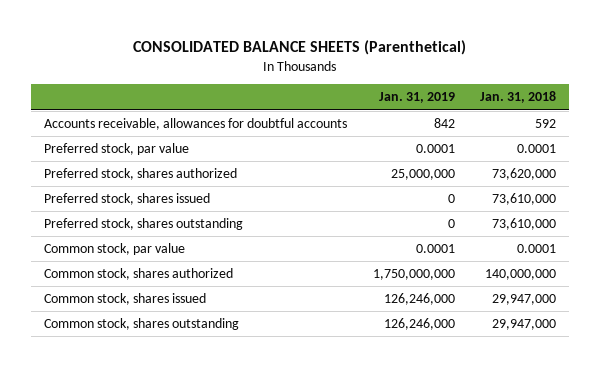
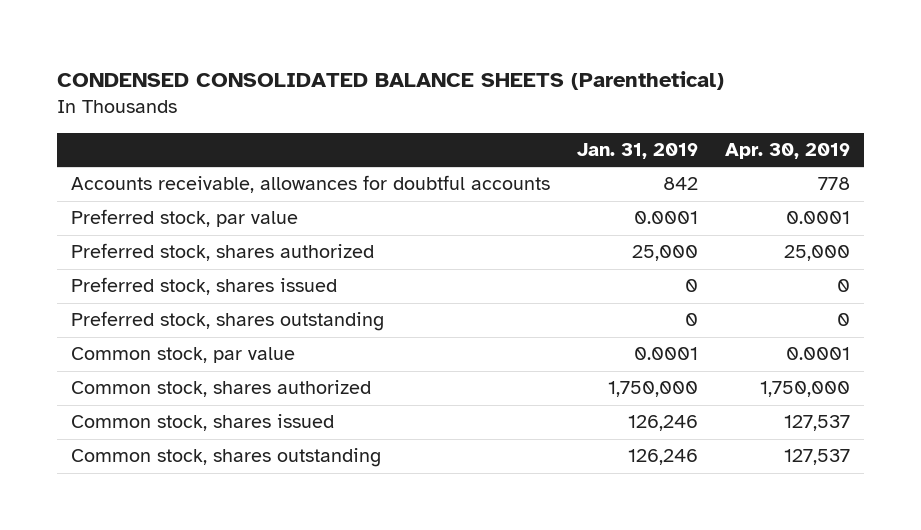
[133,40,467,56] CONSOLIDATED BALANCE SHEETS (Parenthetical) -> [57,71,725,91] CONDENSED CONSOLIDATED BALANCE SHEETS (Parenthetical)
[480,91,557,104] Jan. 31, 2018 -> none
none -> [725,142,851,159] Apr. 30, 2019
[390,169,455,181] 25,000,000 -> [632,245,699,262] 25,000
[372,269,455,281] 1,750,000,000 -> [608,381,699,398] 1,750,000
[383,293,455,306] 126,246,000 -> [628,415,699,432] 126,246
[383,318,455,331] 126,246,000 -> [628,449,699,466] 126,246

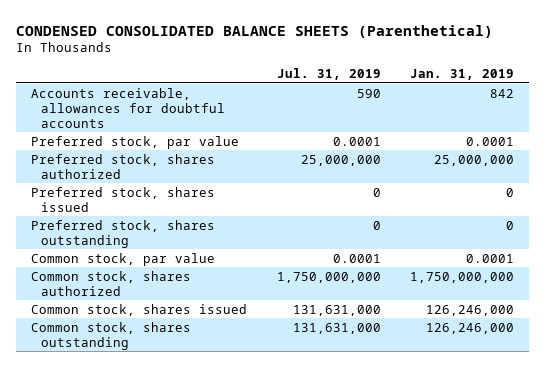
[725,142,851,159] Apr. 30, 2019 -> none
none -> [276,68,381,81] Jul. 31, 2019
[632,245,699,262] 25,000 -> [434,154,515,166] 25,000,000
[608,381,699,398] 1,750,000 -> [410,271,515,283] 1,750,000,000
[628,415,699,432] 126,246 -> [426,304,515,316] 126,246,000
[628,449,699,466] 126,246 -> [426,322,515,334] 126,246,000

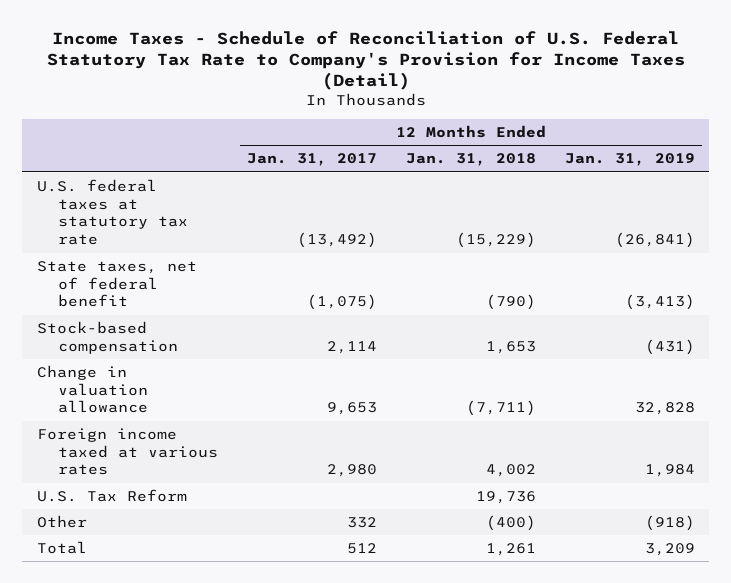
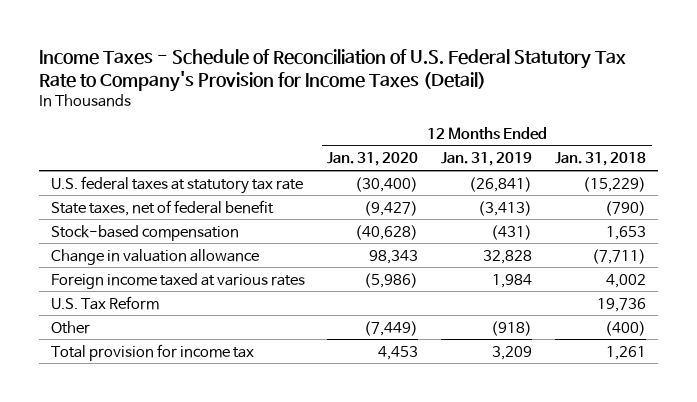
[246,153,377,167] Jan. 31, 2017 -> none
none -> [327,152,419,167] Jan. 31, 2020
[36,541,87,555] Total -> [50,343,254,361] Total provision for income tax

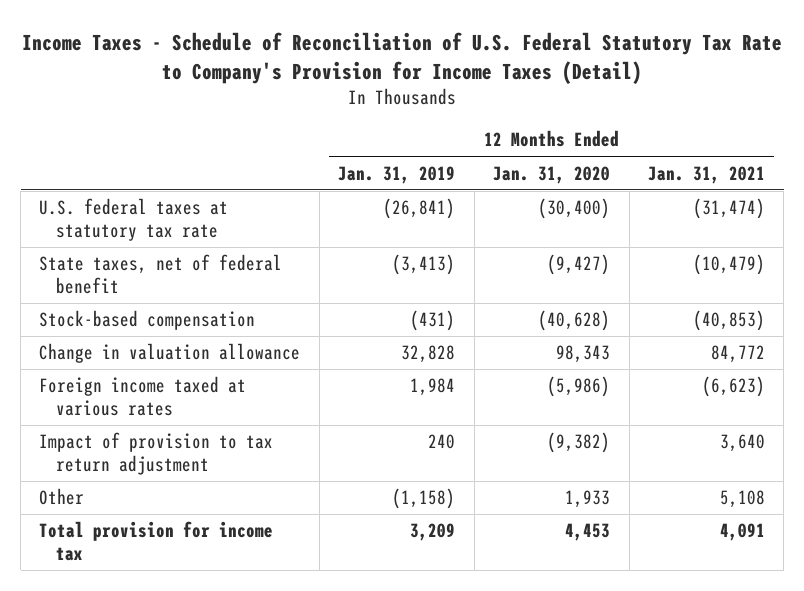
[555,152,647,167] Jan. 31, 2018 -> none
none -> [647,165,765,184] Jan. 31, 2021
[50,295,159,310] U.S. Tax Reform -> none
none -> [39,432,274,475] Impact of provision to tax return adjustment
[364,320,419,336] (7,449) -> [565,490,611,509] 1,933
[491,320,533,336] (918) -> [392,488,456,510] (1,158)

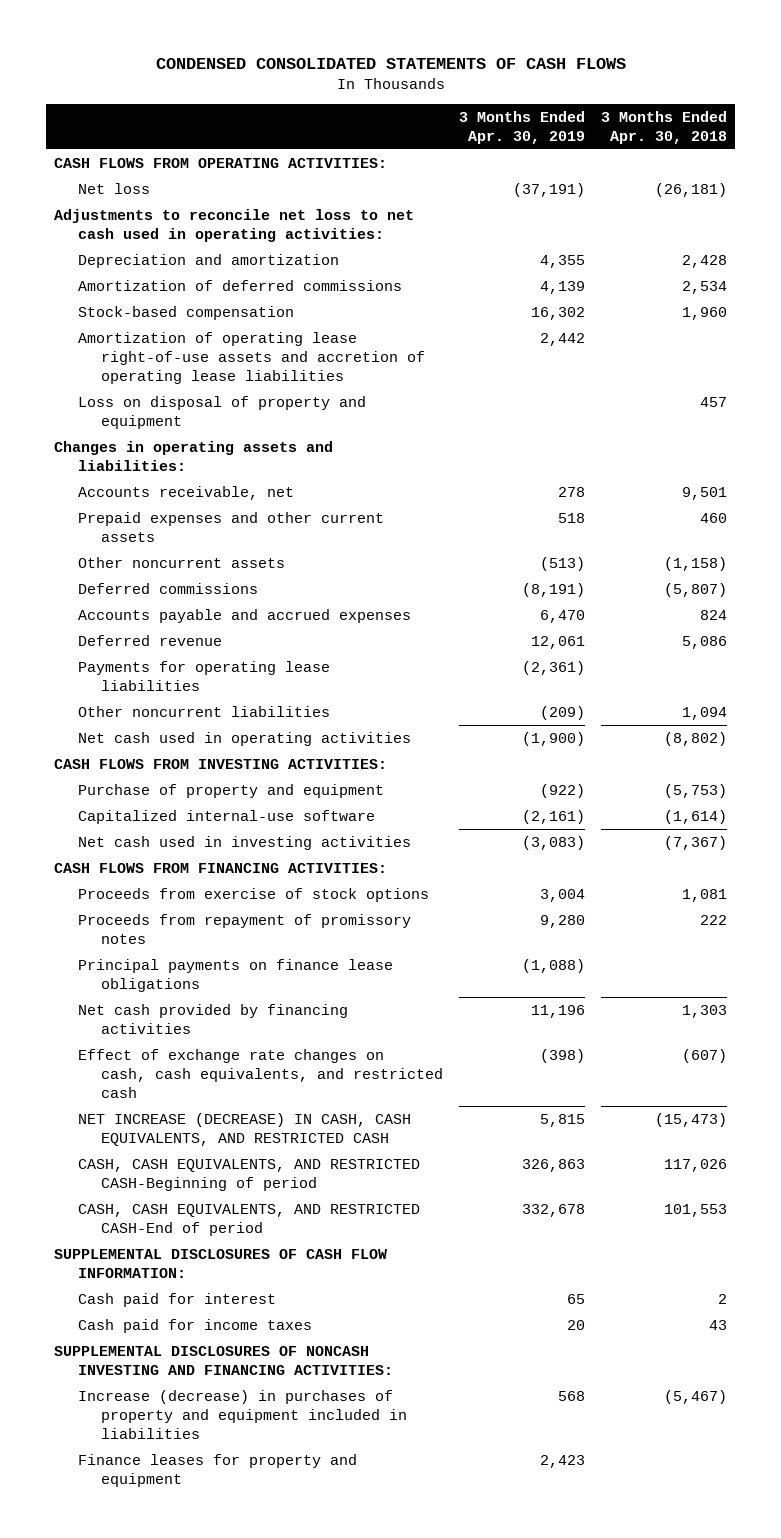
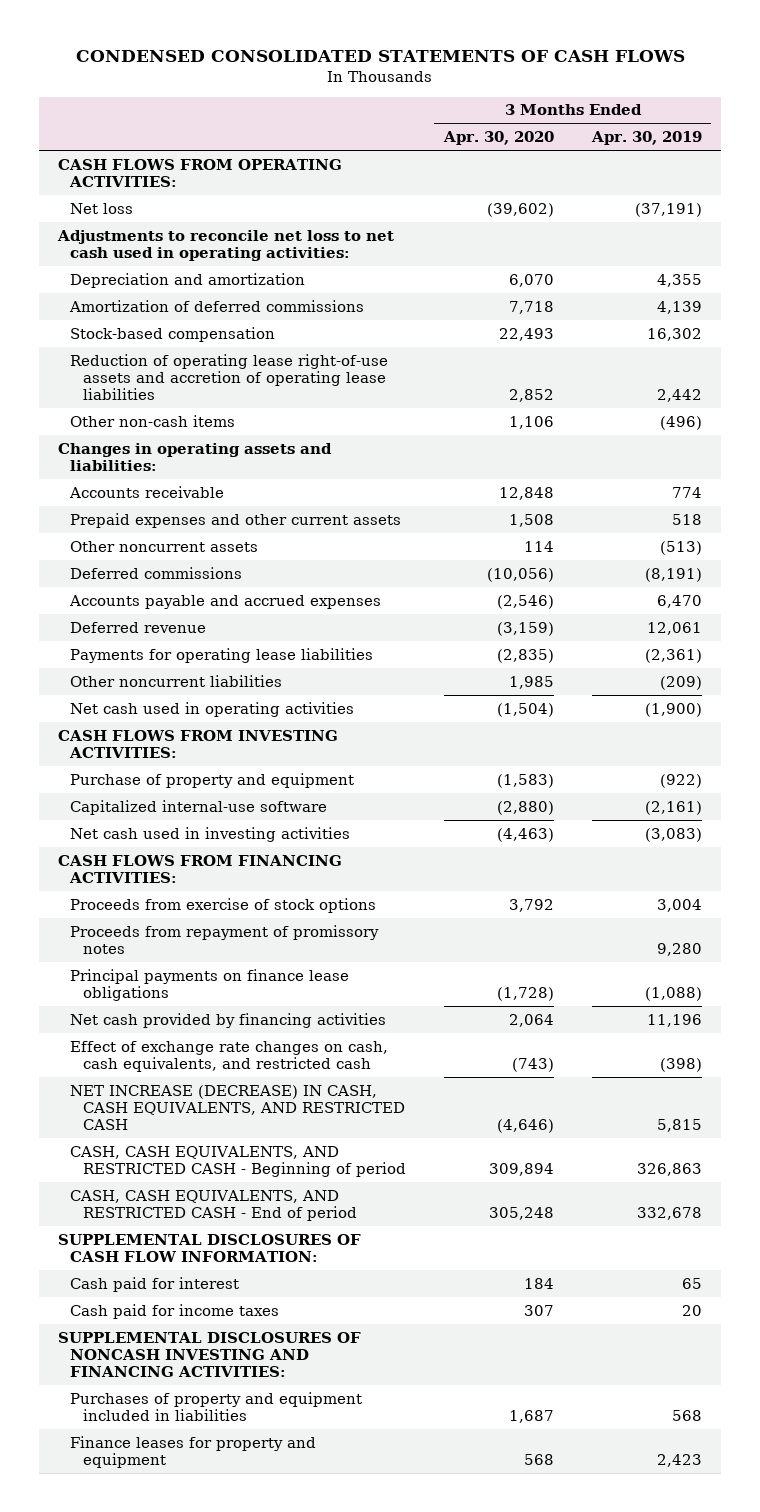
[600,110,727,144] 3 Months Ended Apr. 30, 2018 -> none
none -> [442,131,554,146] Apr. 30, 2020
[77,395,366,429] Loss on disposal of property and equipment -> none
[77,331,425,384] Amortization of operating lease right-of-use assets and accretion of operating lease liabilities -> [70,353,389,401] Reduction of operating lease right-of-use assets and accretion of operating lease liabilities
none -> [70,414,236,427] Other non-cash items
[77,485,294,500] Accounts receivable, net -> [69,485,225,498] Accounts receivable
[557,486,585,497] 278 -> [671,486,702,498] 774
[77,1158,420,1191] CASH, CASH EQUIVALENTS, AND RESTRICTED CASH-Beginning of period -> [70,1145,406,1178] CASH, CASH EQUIVALENTS, AND RESTRICTED CASH - Beginning of period
[77,1203,420,1236] CASH, CASH EQUIVALENTS, AND RESTRICTED CASH-End of period -> [70,1189,357,1222] CASH, CASH EQUIVALENTS, AND RESTRICTED CASH - End of period
[77,1389,407,1439] Increase (decrease) in purchases of property and equipment included in liabilities -> [70,1391,363,1422] Purchases of property and equipment included in liabilities

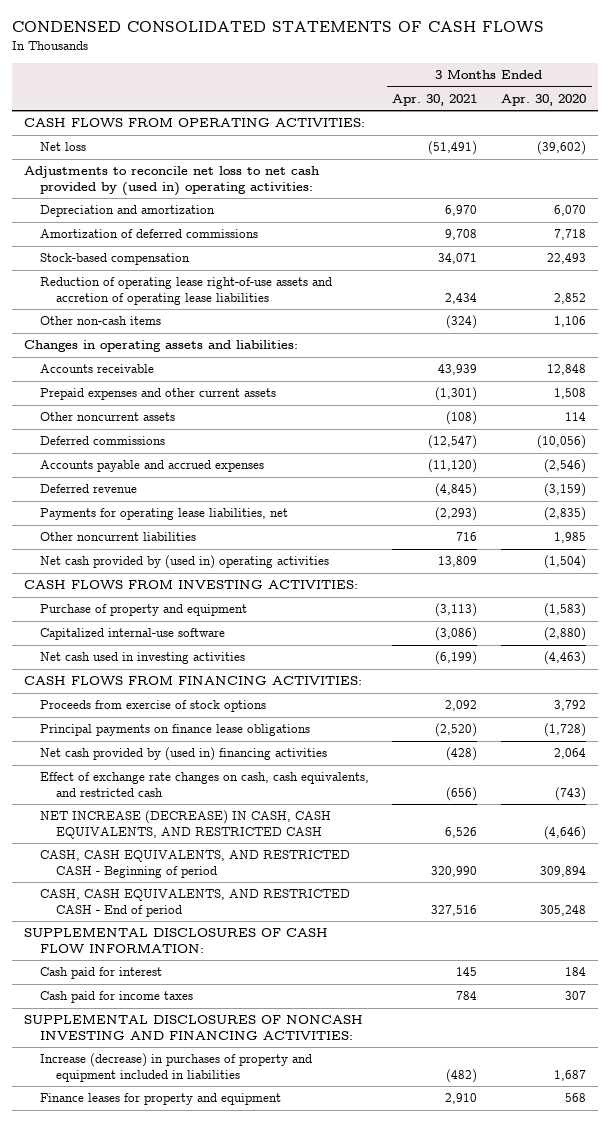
[590,131,702,146] Apr. 30, 2019 -> none
none -> [392,93,478,106] Apr. 30, 2021
[57,229,395,262] Adjustments to reconcile net loss to net cash used in operating activities: -> [24,166,320,196] Adjustments to reconcile net loss to net cash provided by (used in) operating activities:
[70,647,374,663] Payments for operating lease liabilities -> [39,508,288,521] Payments for operating lease liabilities, net
[70,701,355,717] Net cash used in operating activities -> [39,555,329,570] Net cash provided by (used in) operating activities
[70,924,380,955] Proceeds from repayment of promissory notes -> none
[70,1012,387,1028] Net cash provided by financing activities -> [39,747,327,762] Net cash provided by (used in) financing activities
[70,1391,363,1422] Purchases of property and equipment included in liabilities -> [39,1053,312,1082] Increase (decrease) in purchases of property and equipment included in liabilities

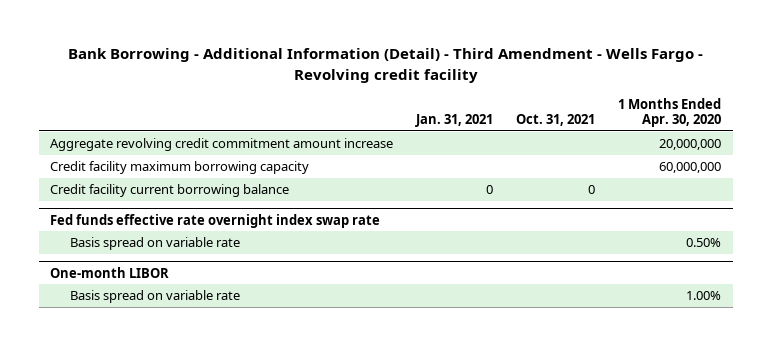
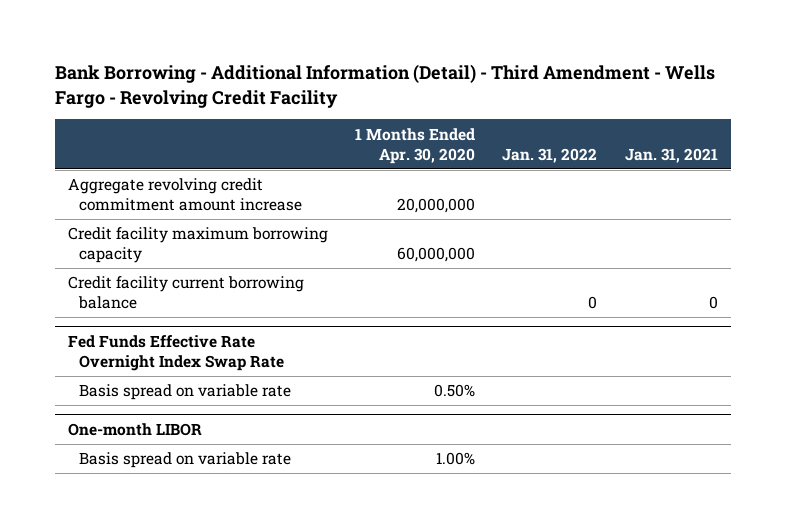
[67,48,703,83] Bank Borrowing - Additional Information (Detail) - Third Amendment - Wells Fargo - Revolving credit facility -> [54,64,715,108] Bank Borrowing - Additional Information (Detail) - Third Amendment - Wells Fargo - Revolving Credit Facility
[516,114,596,127] Oct. 31, 2021 -> none
none -> [502,147,598,163] Jan. 31, 2022
[50,213,381,228] Fed funds effective rate overnight index swap rate -> [68,335,285,372] Fed Funds Effective Rate Overnight Index Swap Rate

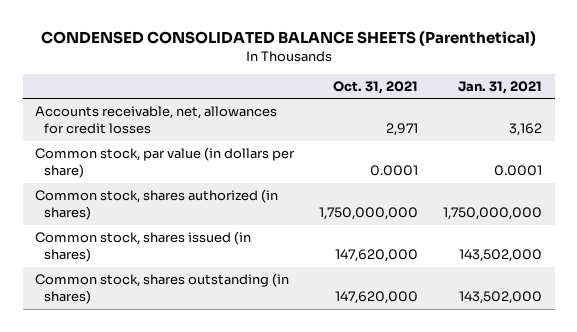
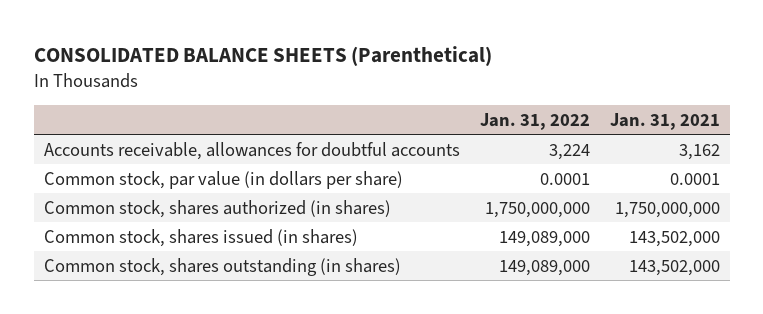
[40,30,536,46] CONDENSED CONSOLIDATED BALANCE SHEETS (Parenthetical) -> [33,46,492,67] CONSOLIDATED BALANCE SHEETS (Parenthetical)
[333,80,419,94] Oct. 31, 2021 -> none
none -> [479,112,590,130] Jan. 31, 2022
[35,106,278,135] Accounts receivable, net, allowances for credit losses -> [43,141,460,160] Accounts receivable, allowances for doubtful accounts

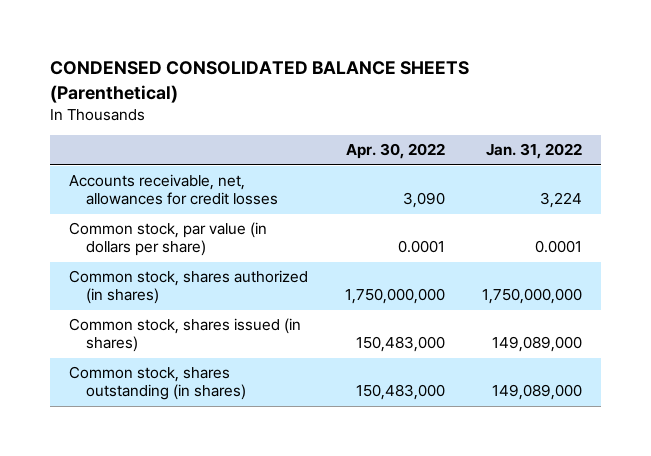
[33,46,492,67] CONSOLIDATED BALANCE SHEETS (Parenthetical) -> [50,61,470,103] CONDENSED CONSOLIDATED BALANCE SHEETS (Parenthetical)
[609,112,720,130] Jan. 31, 2021 -> none
none -> [345,143,445,160] Apr. 30, 2022
[43,141,460,160] Accounts receivable, allowances for doubtful accounts -> [68,174,278,206] Accounts receivable, net, allowances for credit losses

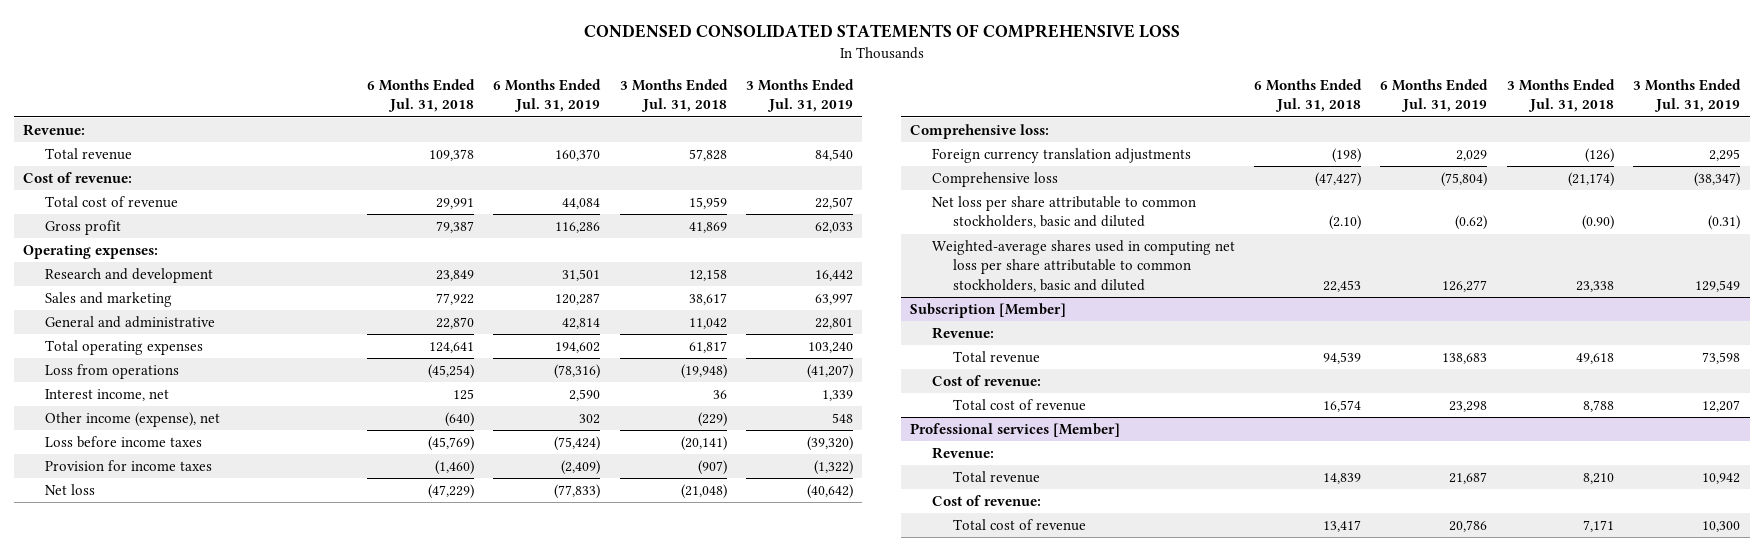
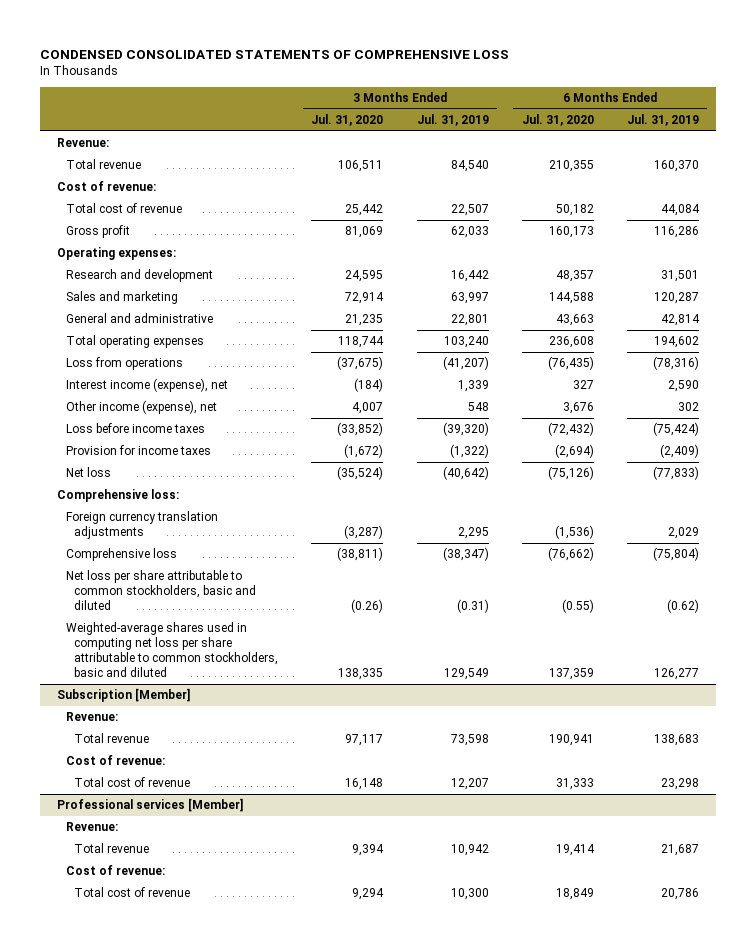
[366,79,475,113] 6 Months Ended Jul. 31, 2018 -> none
[619,79,728,113] 3 Months Ended Jul. 31, 2018 -> none
none -> [311,114,384,127] Jul. 31, 2020
none -> [521,114,594,127] Jul. 31, 2020
[44,389,169,402] Interest income, net -> [65,378,228,393] Interest income (expense), net

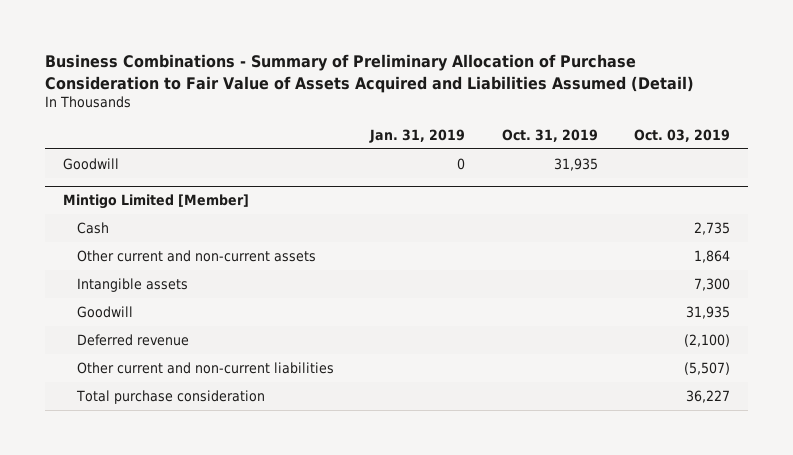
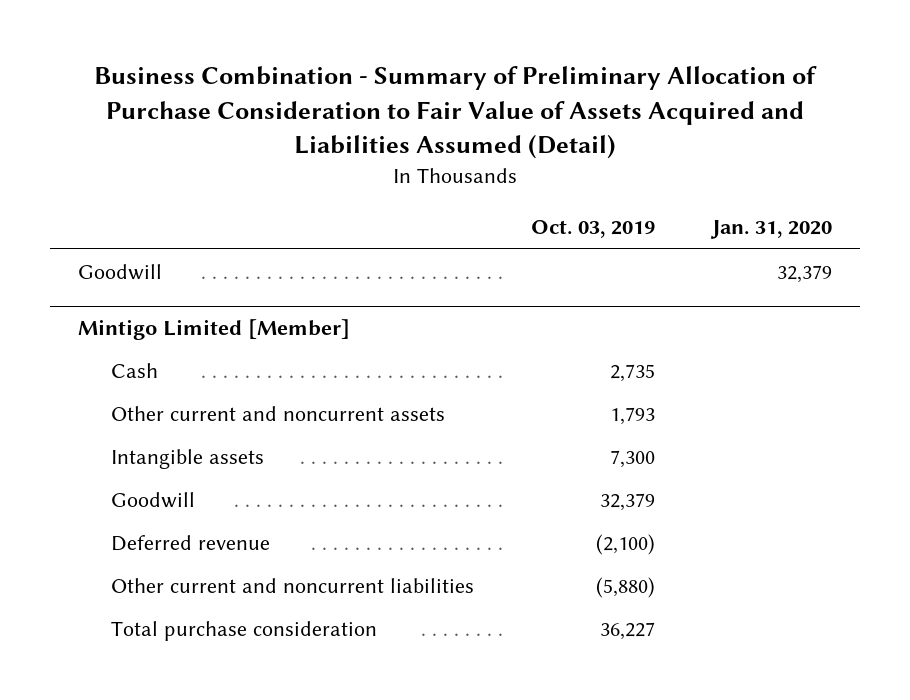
[45,53,695,93] Business Combinations - Summary of Preliminary Allocation of Purchase Consideration to Fair Value of Assets Acquired and Liabilities Assumed (Detail) -> [94,66,818,160] Business Combination - Summary of Preliminary Allocation of Purchase Consideration to Fair Value of Assets Acquired and Liabilities Assumed (Detail)
[369,129,466,144] Jan. 31, 2019 -> none
[501,129,598,143] Oct. 31, 2019 -> none
none -> [709,220,832,240] Jan. 31, 2020
[77,249,317,262] Other current and non-current assets -> [111,405,446,421] Other current and noncurrent assets
[693,249,730,263] 1,864 -> [610,406,656,425] 1,793
[685,305,730,319] 31,935 -> [600,492,656,511] 32,379
[77,361,335,374] Other current and non-current liabilities -> [111,577,475,593] Other current and noncurrent liabilities
[683,361,730,375] (5,507) -> [596,576,656,598] (5,880)

